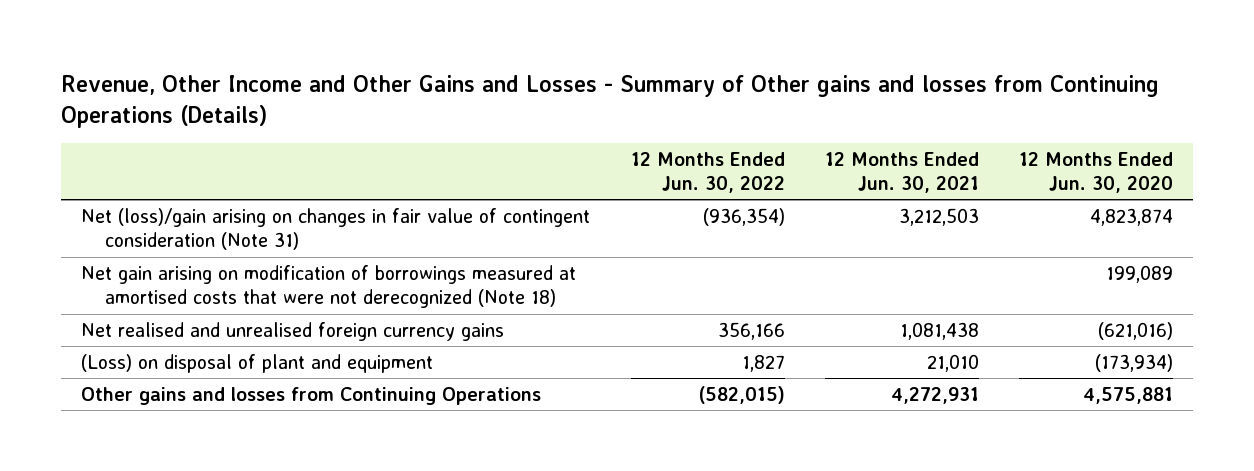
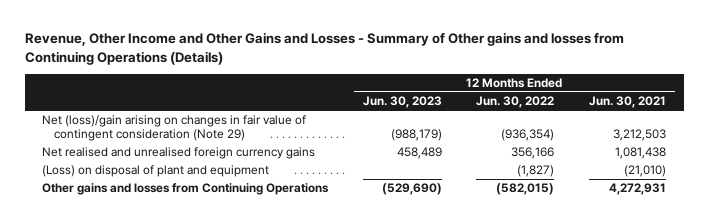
[1018,151,1173,193] 12 Months Ended Jun. 30, 2020 -> none
none -> [362,96,442,109] Jun. 30, 2023
[81,264,577,309] Net gain arising on modification of borrowings measured at amortised costs that were not derecognized (Note 18) -> none
[81,207,591,251] Net (loss)/gain arising on changes in fair value of contingent consideration (Note 31) -> [42,115,307,142] Net (loss)/gain arising on changes in fair value of contingent consideration (Note 29)
[741,354,785,372] 1,827 -> [517,165,555,178] (1,827)
[926,353,979,372] 21,010 -> [624,165,667,178] (21,010)

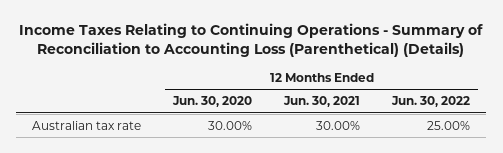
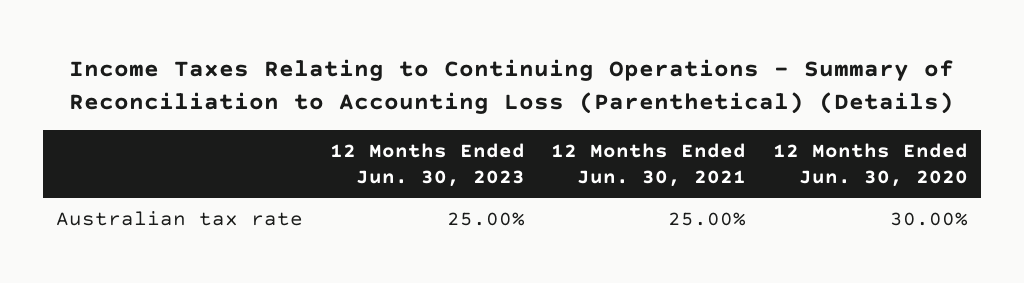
[391,96,471,108] Jun. 30, 2022 -> none
none -> [329,142,525,187] 12 Months Ended Jun. 30, 2023
[316,120,361,130] 30.00% -> [668,212,747,227] 25.00%

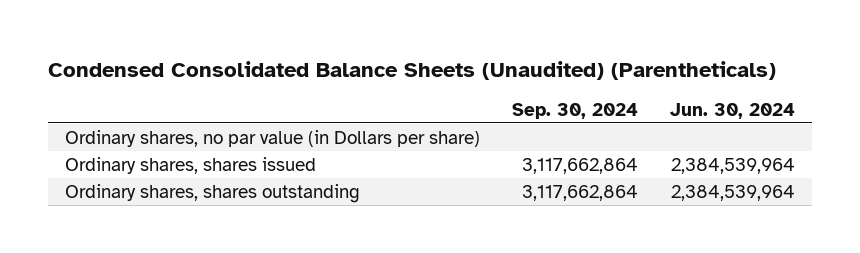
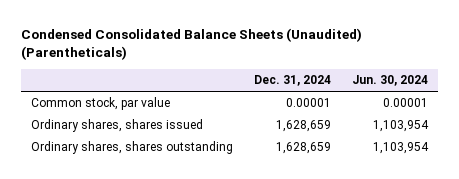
[511,102,638,119] Sep. 30, 2024 -> none
none -> [254,75,332,87] Dec. 31, 2024
[64,129,480,147] Ordinary shares, no par value (in Dollars per share) -> none
none -> [31,97,171,111] Common stock, par value
[671,157,796,174] 2,384,539,964 -> [372,120,429,133] 1,103,954
[671,184,796,201] 2,384,539,964 -> [372,142,429,155] 1,103,954

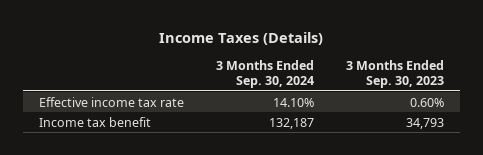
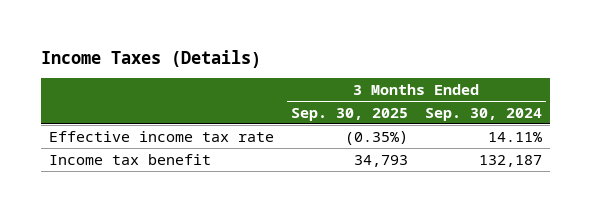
[345,59,444,89] 3 Months Ended Sep. 30, 2023 -> none
none -> [291,107,409,121] Sep. 30, 2025
[272,97,314,107] 14.10% -> [487,131,542,142] 14.11%

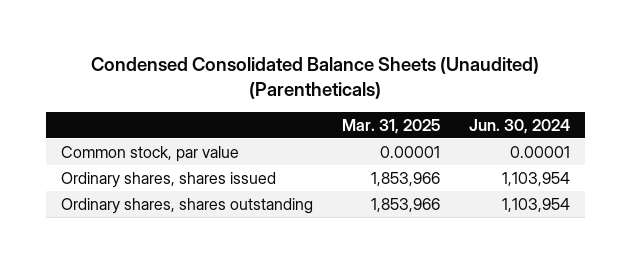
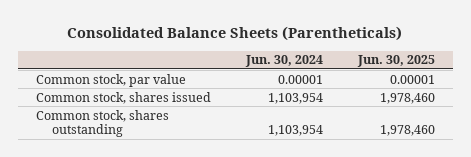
[91,56,540,99] Condensed Consolidated Balance Sheets (Unaudited) (Parentheticals) -> [67,25,403,41] Consolidated Balance Sheets (Parentheticals)
[341,118,440,134] Mar. 31, 2025 -> none
none -> [356,55,435,68] Jun. 30, 2025
[60,171,276,188] Ordinary shares, shares issued -> [35,91,211,104] Common stock, shares issued
[60,197,313,214] Ordinary shares, shares outstanding -> [35,109,169,138] Common stock, shares outstanding

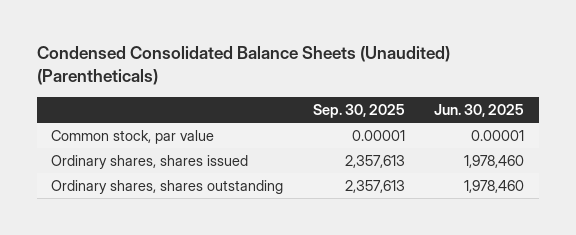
[67,25,403,41] Consolidated Balance Sheets (Parentheticals) -> [36,46,450,86] Condensed Consolidated Balance Sheets (Unaudited) (Parentheticals)
[244,55,323,68] Jun. 30, 2024 -> none
none -> [312,103,405,118] Sep. 30, 2025
[35,91,211,104] Common stock, shares issued -> [51,155,249,170] Ordinary shares, shares issued
[35,109,169,138] Common stock, shares outstanding -> [51,180,284,195] Ordinary shares, shares outstanding

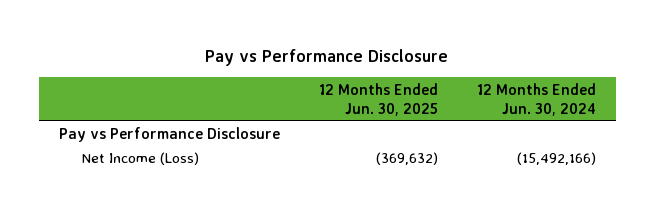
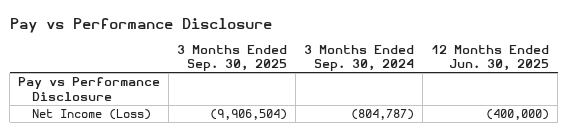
[477,82,597,116] 12 Months Ended Jun. 30, 2024 -> none
none -> [177,44,288,72] 3 Months Ended Sep. 30, 2025
none -> [304,44,415,72] 3 Months Ended Sep. 30, 2024
[375,152,438,166] (369,632) -> [486,109,550,121] (400,000)

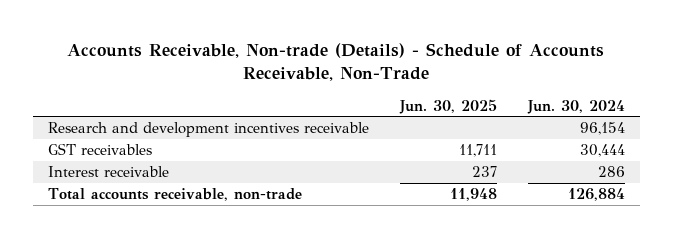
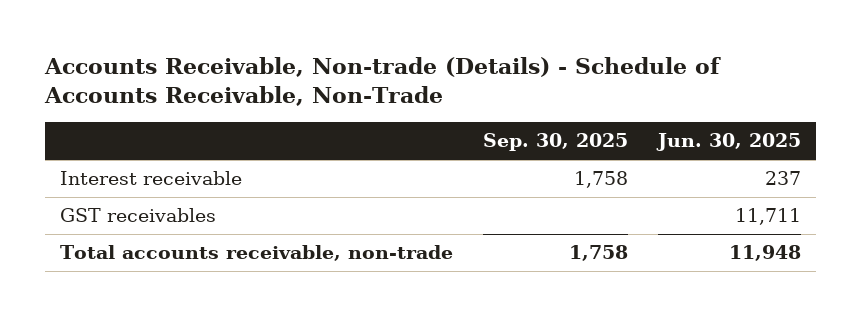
[526,99,625,114] Jun. 30, 2024 -> none
none -> [482,133,628,152] Sep. 30, 2025
[48,122,370,138] Research and development incentives receivable -> none
[48,143,153,156] GST receivables -> [59,208,216,223] GST receivables

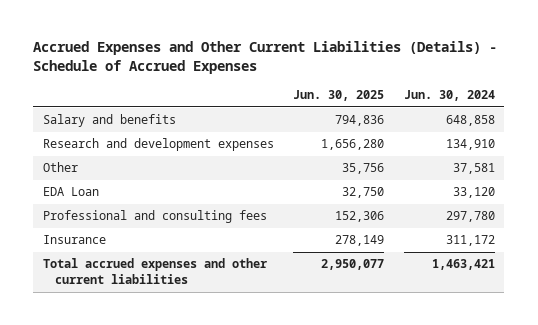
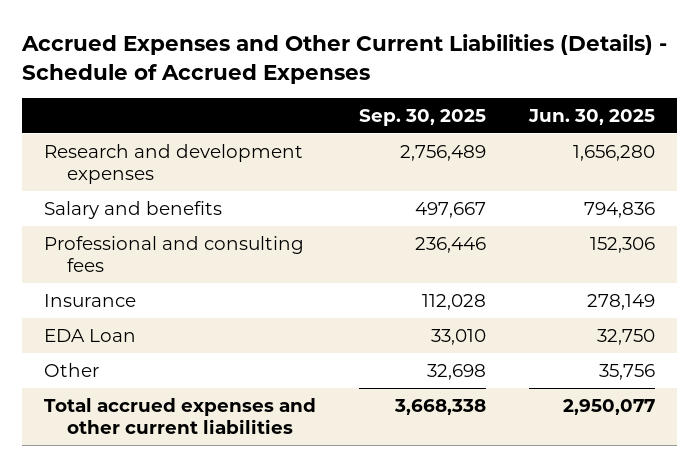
[403,90,495,102] Jun. 30, 2024 -> none
none -> [358,109,486,127] Sep. 30, 2025
[42,114,176,128] Salary and benefits -> [43,200,222,219] Salary and benefits
[42,187,99,197] EDA Loan -> [43,328,136,342] EDA Loan
[42,162,78,173] Other -> [43,362,99,377] Other

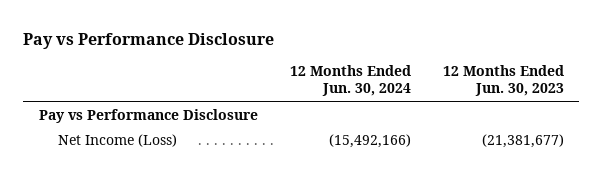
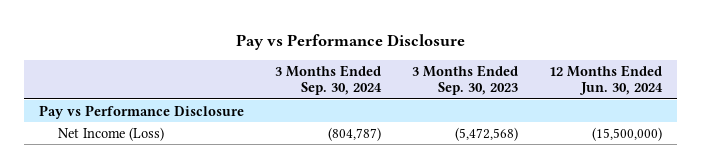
[442,65,564,97] 12 Months Ended Jun. 30, 2023 -> none
none -> [275,64,383,96] 3 Months Ended Sep. 30, 2024
none -> [411,64,518,96] 3 Months Ended Sep. 30, 2023
[328,133,411,148] (15,492,166) -> [591,126,662,141] (15,500,000)

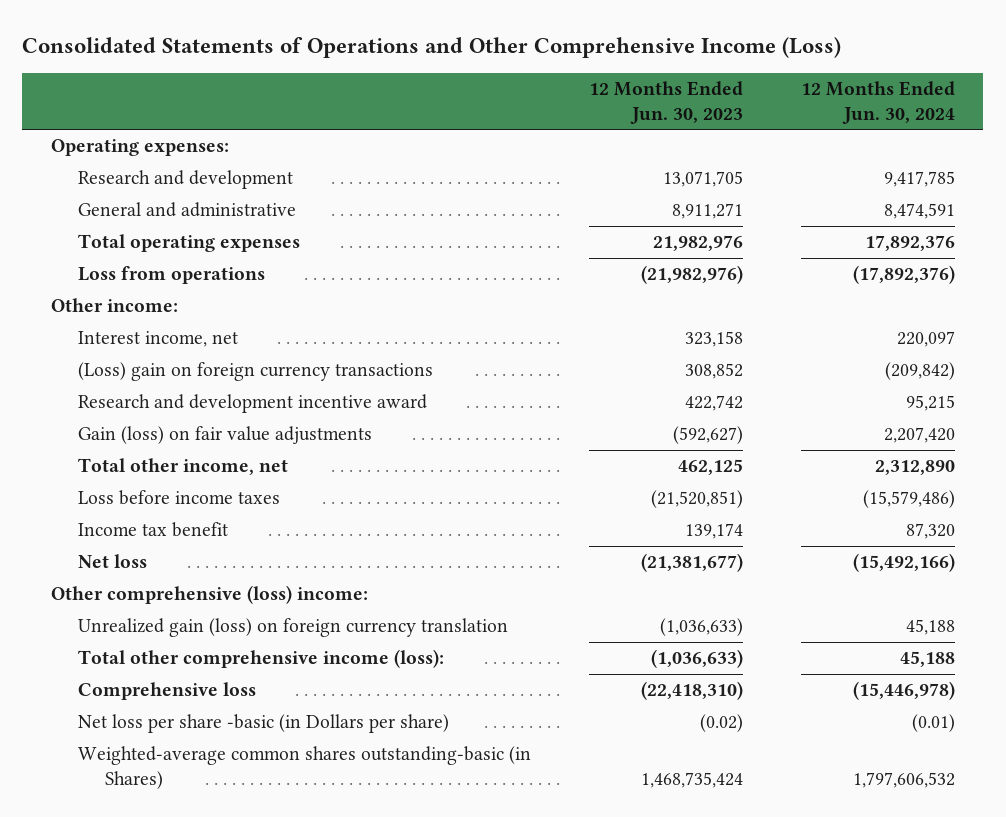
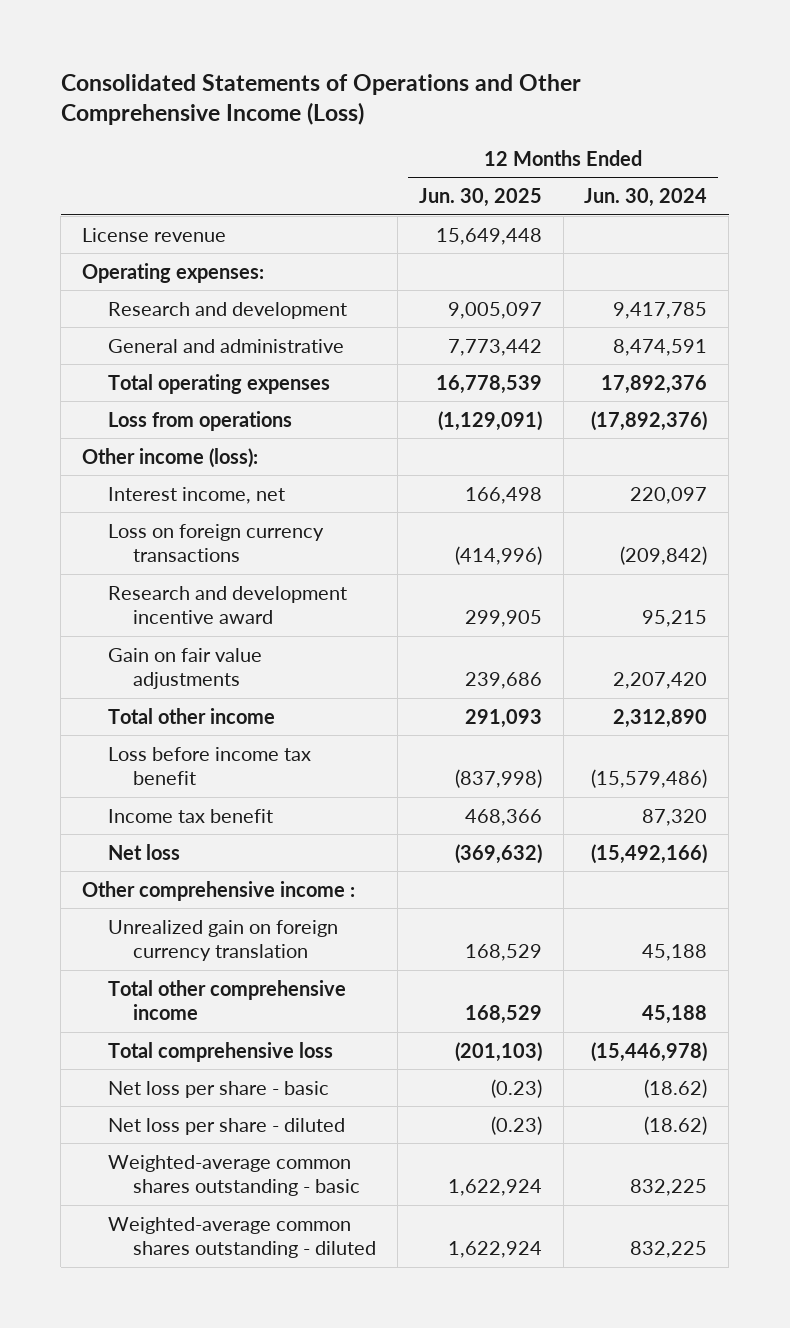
[588,81,743,124] 12 Months Ended Jun. 30, 2023 -> none
none -> [418,188,542,208] Jun. 30, 2025
none -> [82,227,227,242] License revenue
[51,298,179,313] Other income: -> [82,447,259,468] Other income (loss):
[78,362,434,382] (Loss) gain on foreign currency transactions -> [107,523,324,563] Loss on foreign currency transactions
[78,426,373,445] Gain (loss) on fair value adjustments -> [107,647,262,690] Gain on fair value adjustments
[78,458,289,476] Total other income, net -> [107,707,275,724] Total other income
[78,490,281,506] Loss before income taxes -> [107,746,311,786] Loss before income tax benefit
[51,585,369,605] Other comprehensive (loss) income: -> [82,880,356,901] Other comprehensive income :
[78,618,509,638] Unrealized gain (loss) on foreign currency translation -> [107,919,338,962] Unrealized gain on foreign currency translation
[78,649,445,669] Total other comprehensive income (loss): -> [107,979,346,1021] Total other comprehensive income
[78,682,257,701] Comprehensive loss -> [107,1041,333,1062] Total comprehensive loss
[78,714,450,734] Net loss per share -basic (in Dollars per share) -> [107,1080,329,1098] Net loss per share - basic
[911,714,955,733] (0.01) -> [644,1078,708,1098] (18.62)
none -> [107,1117,345,1135] Net loss per share - diluted
[78,746,532,790] Weighted-average common shares outstanding-basic (in Shares) -> [107,1154,360,1197] Weighted-average common shares outstanding - basic
[852,772,955,789] 1,797,606,532 -> [630,1179,708,1197] 832,225
none -> [107,1216,376,1259] Weighted-average common shares outstanding - diluted

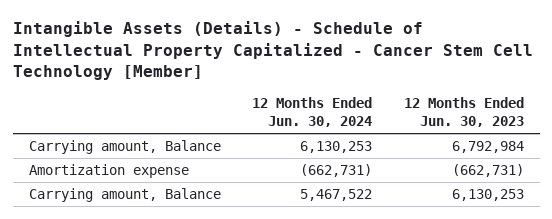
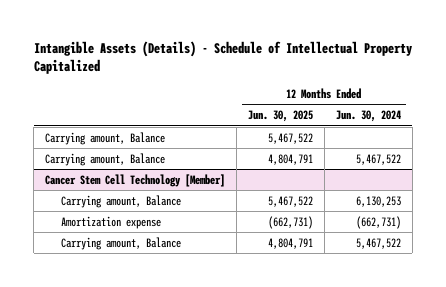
[12,21,533,81] Intangible Assets (Details) - Schedule of Intellectual Property Capitalized - Cancer Stem Cell Technology [Member] -> [33,40,412,75] Intangible Assets (Details) - Schedule of Intellectual Property Capitalized
[403,97,524,128] 12 Months Ended Jun. 30, 2023 -> none
none -> [247,110,313,123] Jun. 30, 2025
none -> [45,131,166,145] Carrying amount, Balance
none -> [45,152,166,166] Carrying amount, Balance
none -> [45,173,226,187] Cancer Stem Cell Technology [Member]

